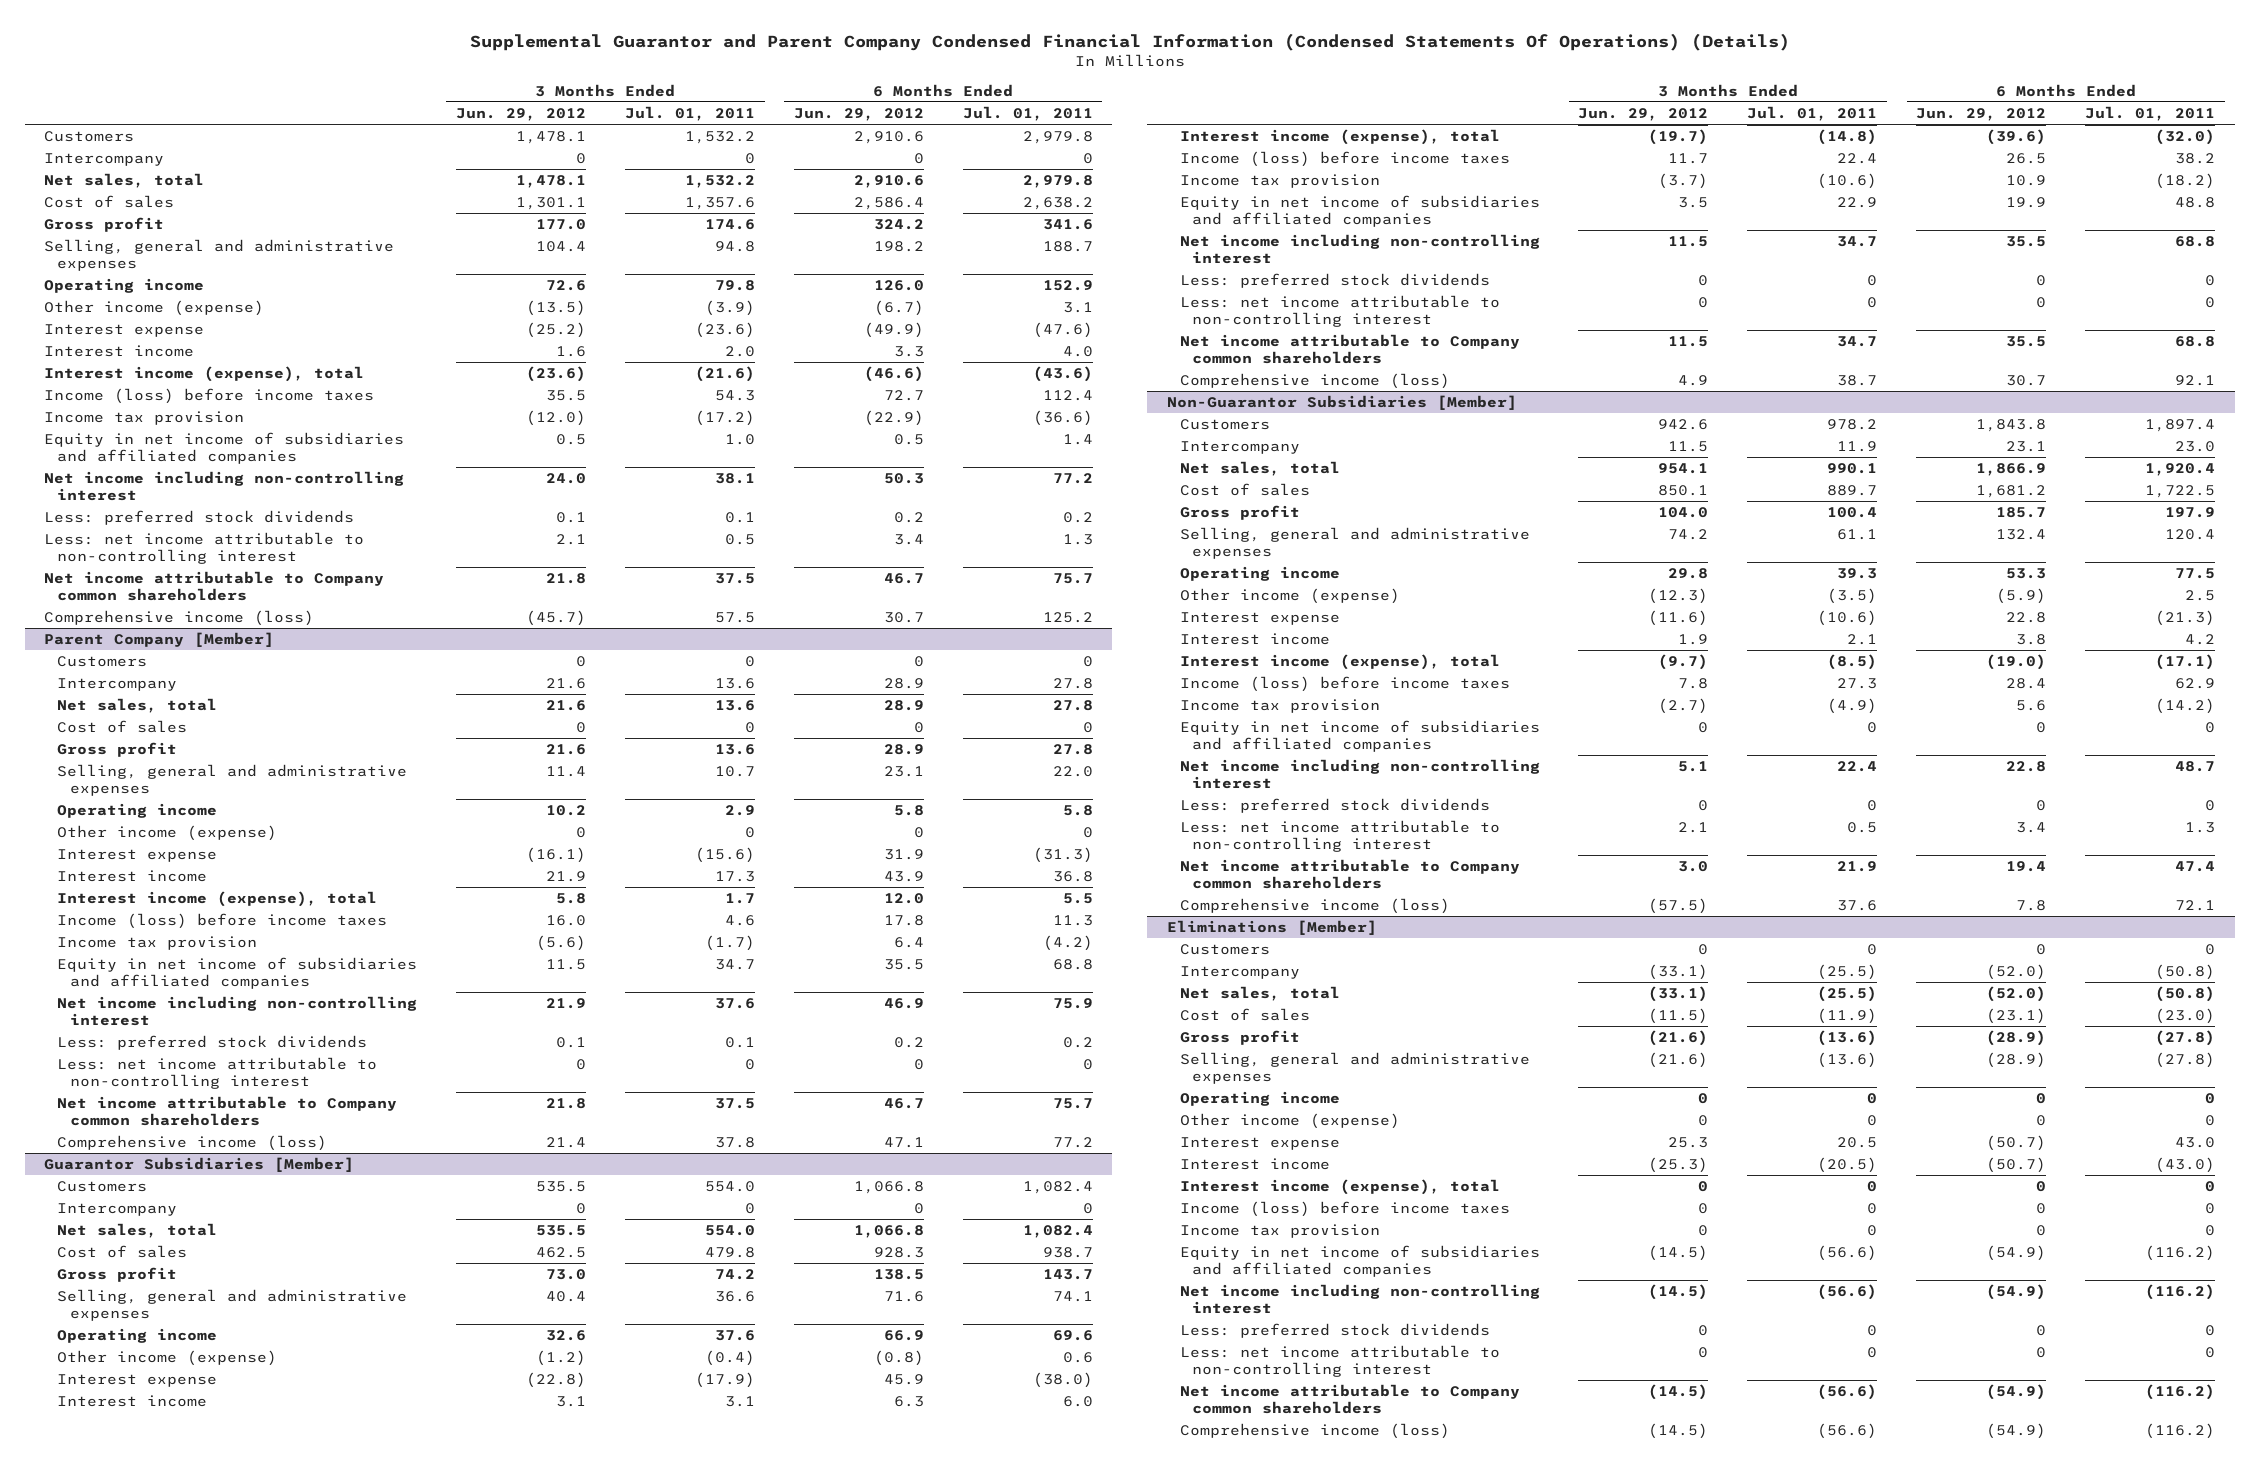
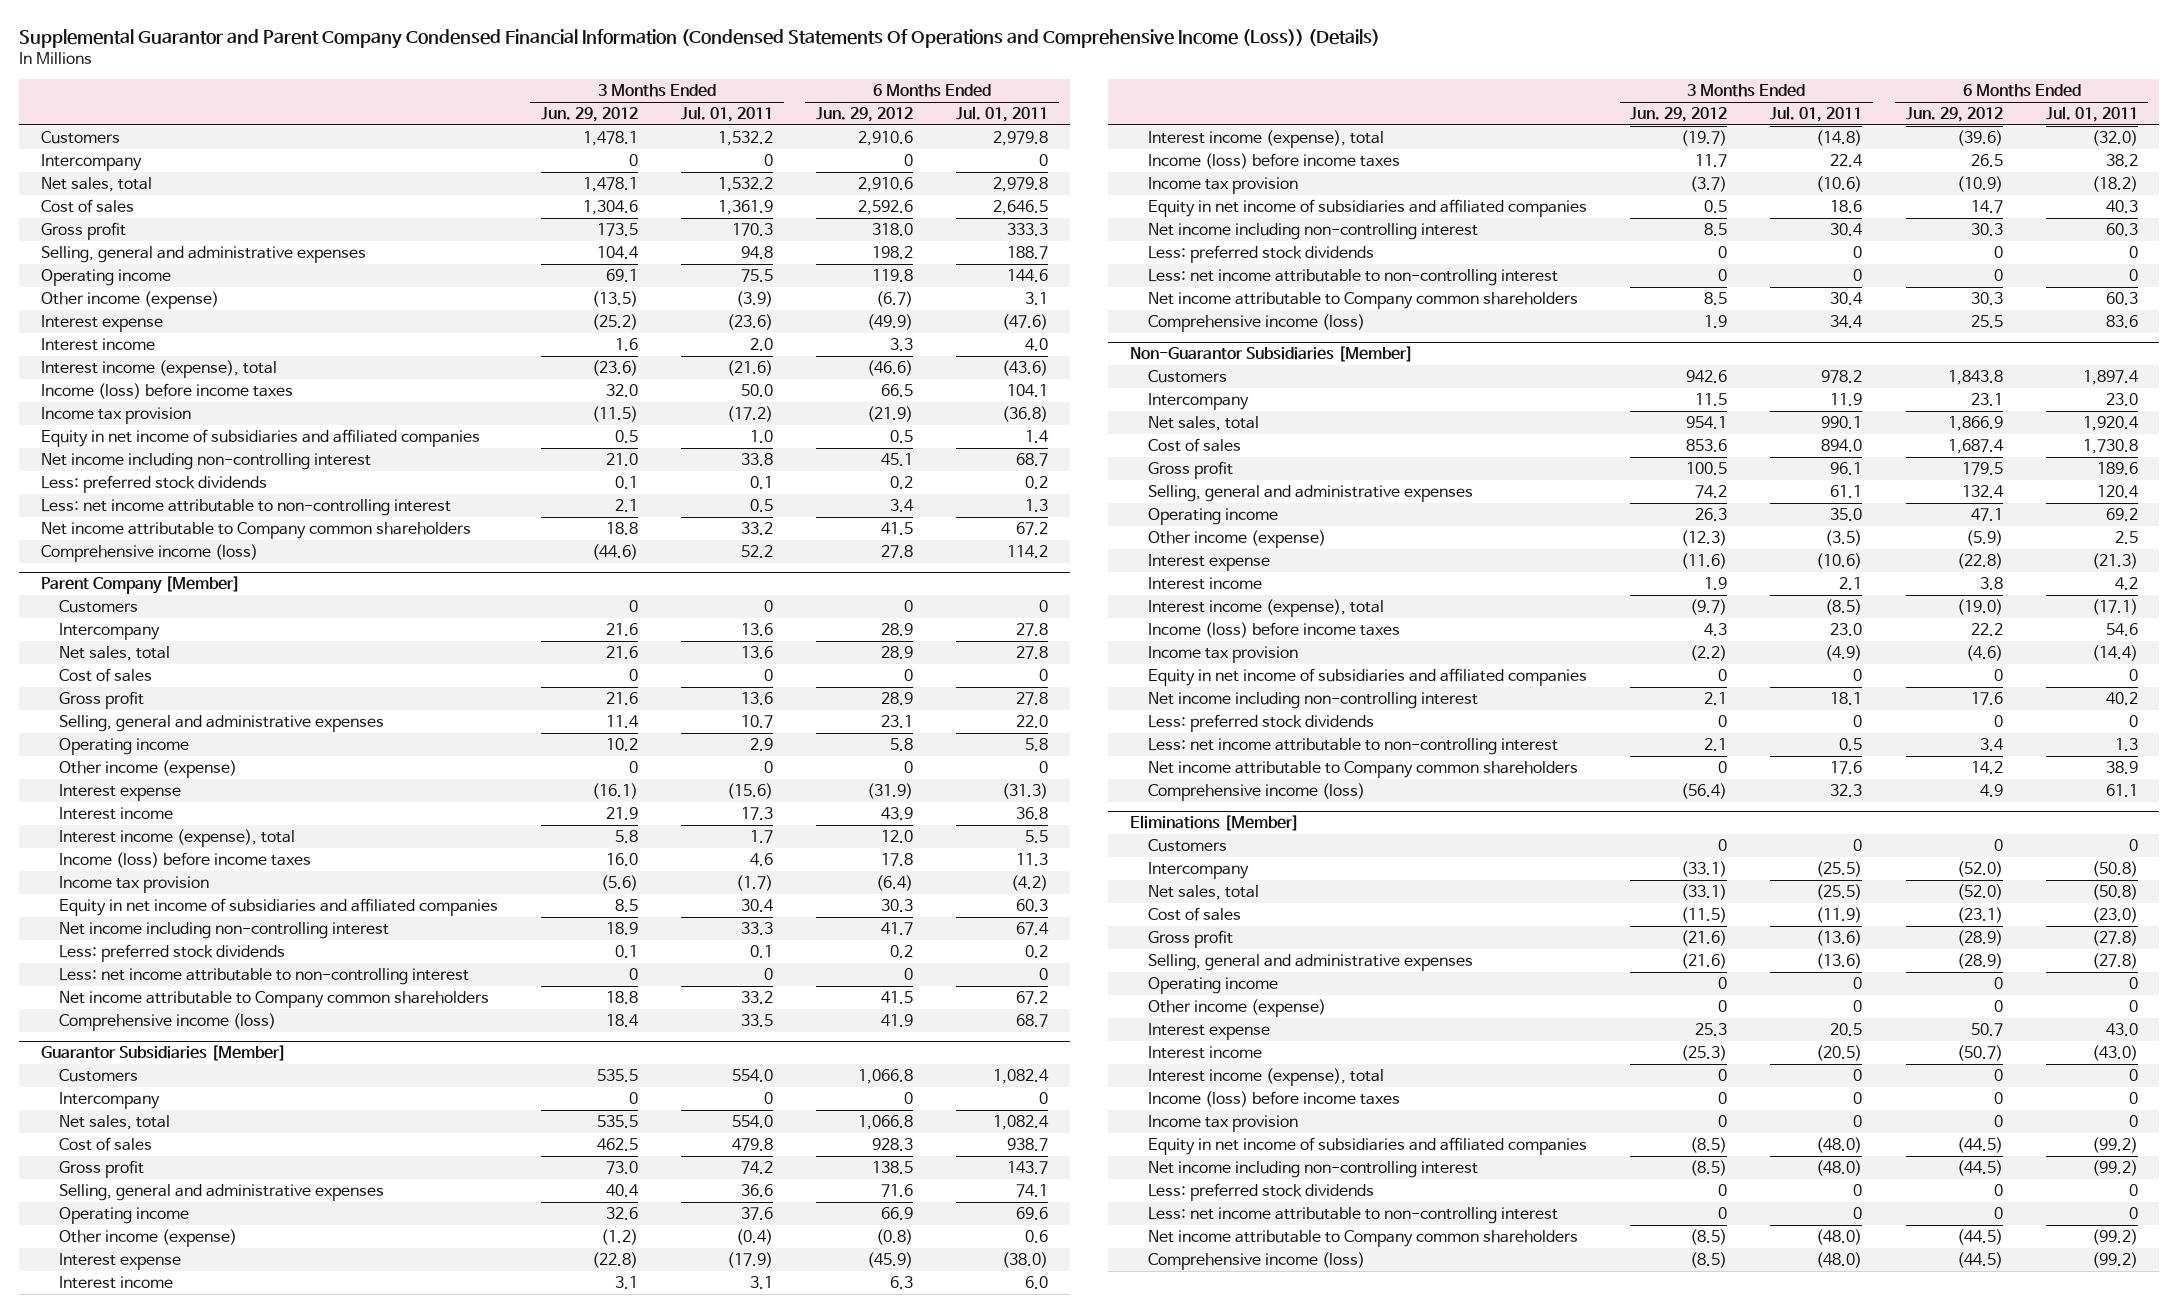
[469,32,1790,51] Supplemental Guarantor and Parent Company Condensed Financial Information (Condensed Statements Of Operations) (Details) -> [19,29,1381,50] Supplemental Guarantor and Parent Company Condensed Financial Information (Condensed Statements Of Operations and Comprehensive Income (Loss)) (Details)
[515,197,586,211] 1,301.1 -> [583,199,639,215] 1,304.6
[684,197,755,211] 1,357.6 -> [718,199,774,215] 1,361.9
[853,197,924,211] 2,586.4 -> [858,199,914,215] 2,592.6
[1022,197,1093,211] 2,638.2 -> [993,199,1049,215] 2,646.5
[535,219,586,231] 177.0 -> [597,222,639,236] 173.5
[704,219,755,231] 174.6 -> [732,222,774,236] 170.3
[873,219,924,231] 324.2 -> [872,222,914,236] 318.0
[1042,219,1093,231] 341.6 -> [1007,222,1049,236] 333.3
[545,280,586,292] 72.6 -> [606,268,639,282] 69.1
[714,280,755,292] 79.8 -> [741,268,774,282] 75.5
[873,280,924,292] 126.0 -> [872,268,914,282] 119.8
[1042,280,1093,292] 152.9 -> [1007,268,1049,282] 144.6
[545,390,586,402] 35.5 -> [606,383,639,397] 32.0
[714,390,755,402] 54.3 -> [741,383,774,397] 50.0
[883,390,924,402] 72.7 -> [881,383,914,397] 66.5
[1042,390,1093,402] 112.4 -> [1007,383,1049,397] 104.1
[525,410,586,427] (12.0) -> [592,405,639,422] (11.5)
[863,410,924,427] (22.9) -> [867,405,914,422] (21.9)
[1032,410,1093,427] (36.6) -> [1002,405,1049,422] (36.8)
[545,473,586,485] 24.0 -> [606,452,639,466] 21.0
[714,473,755,485] 38.1 -> [741,452,774,466] 33.8
[883,473,924,485] 50.3 -> [881,452,914,466] 45.1
[1052,473,1093,485] 77.2 -> [1016,452,1049,466] 68.7
[545,573,586,585] 21.8 -> [606,521,639,535] 18.8
[714,573,755,585] 37.5 -> [741,521,774,535] 33.2
[883,573,924,585] 46.7 -> [881,521,914,535] 41.5
[1052,573,1093,585] 75.7 -> [1016,521,1049,535] 67.2
[525,610,586,627] (45.7) -> [592,543,639,560] (44.6)
[714,612,755,624] 57.5 -> [741,544,774,558] 52.2
[883,612,924,624] 30.7 -> [881,544,914,558] 27.8
[1042,612,1093,624] 125.2 -> [1007,544,1049,558] 114.2
[883,849,924,861] 31.9 -> [867,782,914,799] (31.9)
[893,937,924,949] 6.4 -> [876,874,914,891] (6.4)
[545,959,586,971] 11.5 -> [615,898,639,912] 8.5
[714,959,755,971] 34.7 -> [741,898,775,912] 30.4
[883,959,924,971] 35.5 -> [881,898,914,912] 30.3
[1052,959,1093,971] 68.8 -> [1016,898,1049,912] 60.3
[545,998,586,1010] 21.9 -> [606,921,639,935] 18.9
[714,998,755,1010] 37.6 -> [741,921,774,935] 33.3
[883,998,924,1010] 46.9 -> [881,921,914,935] 41.7
[1052,998,1093,1010] 75.9 -> [1016,921,1050,935] 67.4
[545,1098,586,1110] 21.8 -> [606,990,639,1004] 18.8
[714,1098,755,1110] 37.5 -> [741,990,774,1004] 33.2
[883,1098,924,1110] 46.7 -> [881,990,914,1004] 41.5
[1052,1098,1093,1110] 75.7 -> [1016,990,1049,1004] 67.2
[545,1137,586,1149] 21.4 -> [606,1013,640,1027] 18.4
[714,1137,755,1149] 37.8 -> [741,1013,774,1027] 33.5
[883,1137,924,1149] 47.1 -> [881,1013,914,1027] 41.9
[1052,1137,1093,1149] 77.2 -> [1016,1013,1049,1027] 68.7
[883,1374,924,1386] 45.9 -> [867,1251,914,1268] (45.9)
[2006,175,2047,187] 10.9 -> [1956,175,2003,192] (10.9)
[1678,197,1709,209] 3.5 -> [1704,199,1728,213] 0.5
[1837,197,1878,209] 22.9 -> [1830,199,1863,213] 18.6
[2006,197,2047,209] 19.9 -> [1970,199,2003,213] 14.7
[2175,197,2216,209] 48.8 -> [2105,199,2138,213] 40.3
[1668,236,1709,248] 11.5 -> [1704,222,1728,236] 8.5
[1837,236,1878,248] 34.7 -> [1830,222,1864,236] 30.4
[2006,236,2047,248] 35.5 -> [1970,222,2003,236] 30.3
[2175,236,2216,248] 68.8 -> [2105,222,2138,236] 60.3
[1668,336,1709,348] 11.5 -> [1704,291,1728,305] 8.5
[1837,336,1878,348] 34.7 -> [1830,291,1864,305] 30.4
[2006,336,2047,348] 35.5 -> [1970,291,2003,305] 30.3
[2175,336,2216,348] 68.8 -> [2105,291,2138,305] 60.3
[1678,375,1709,387] 4.9 -> [1704,314,1728,328] 1.9
[1837,375,1878,387] 38.7 -> [1830,314,1864,328] 34.4
[2006,375,2047,387] 30.7 -> [1970,314,2003,328] 25.5
[2175,375,2216,387] 92.1 -> [2105,314,2138,328] 83.6
[1658,485,1709,497] 850.1 -> [1686,438,1728,452] 853.6
[1827,485,1878,497] 889.7 -> [1821,438,1863,452] 894.0
[1976,485,2047,499] 1,681.2 -> [1947,438,2004,454] 1,687.4
[2145,485,2216,499] 1,722.5 -> [2082,438,2138,454] 1,730.8
[1658,507,1709,519] 104.0 -> [1686,461,1728,475] 100.5
[1827,507,1878,519] 100.4 -> [1830,461,1863,475] 96.1
[1996,507,2047,519] 185.7 -> [1961,461,2003,475] 179.5
[2165,507,2216,519] 197.9 -> [2096,461,2138,475] 189.6
[1668,568,1709,580] 29.8 -> [1695,507,1728,521] 26.3
[1837,568,1878,580] 39.3 -> [1830,507,1863,521] 35.0
[2006,568,2047,580] 53.3 -> [1970,507,2003,521] 47.1
[2175,568,2216,580] 77.5 -> [2105,507,2138,521] 69.2
[2006,612,2047,624] 22.8 -> [1956,552,2003,569] (22.8)
[1678,678,1709,690] 7.8 -> [1704,622,1728,636] 4.3
[1837,678,1878,690] 27.3 -> [1830,622,1863,636] 23.0
[2006,678,2047,690] 28.4 -> [1970,622,2003,636] 22.2
[2175,678,2216,690] 62.9 -> [2105,622,2138,636] 54.6
[1658,698,1709,715] (2.7) -> [1690,644,1728,661] (2.2)
[2016,700,2047,712] 5.6 -> [1965,644,2003,661] (4.6)
[2155,698,2216,715] (14.2) -> [2091,644,2138,661] (14.4)
[1678,761,1709,773] 5.1 -> [1704,691,1728,705] 2.1
[1837,761,1878,773] 22.4 -> [1830,691,1863,705] 18.1
[2006,761,2047,773] 22.8 -> [1970,691,2003,705] 17.6
[2175,761,2216,773] 48.7 -> [2105,691,2138,705] 40.2
[1678,861,1709,873] 3.0 -> [1718,760,1728,773] 0
[1837,861,1878,873] 21.9 -> [1830,760,1863,774] 17.6
[2006,861,2047,873] 19.4 -> [1970,760,2003,774] 14.2
[2175,861,2216,873] 47.4 -> [2105,760,2138,774] 38.9
[1648,898,1709,915] (57.5) -> [1681,782,1728,799] (56.4)
[1837,900,1878,912] 37.6 -> [1830,783,1863,797] 32.3
[2016,900,2047,912] 7.8 -> [1979,783,2003,797] 4.9
[2175,900,2216,912] 72.1 -> [2105,783,2138,797] 61.1
[1986,1135,2047,1152] (50.7) -> [1970,1022,2003,1036] 50.7
[1648,1245,1709,1262] (14.5) -> [1690,1136,1728,1153] (8.5)
[1817,1245,1878,1262] (56.6) -> [1816,1136,1863,1153] (48.0)
[1986,1245,2047,1262] (54.9) -> [1956,1136,2003,1153] (44.5)
[2145,1245,2216,1262] (116.2) -> [2091,1136,2138,1153] (99.2)
[1648,1284,1709,1301] (14.5) -> [1690,1159,1728,1176] (8.5)
[1817,1284,1878,1301] (56.6) -> [1816,1159,1863,1176] (48.0)
[1986,1284,2047,1301] (54.9) -> [1956,1159,2003,1176] (44.5)
[2145,1284,2216,1301] (116.2) -> [2091,1159,2138,1176] (99.2)
[1648,1384,1709,1401] (14.5) -> [1690,1228,1728,1245] (8.5)
[1817,1384,1878,1401] (56.6) -> [1816,1228,1863,1245] (48.0)
[1986,1384,2047,1401] (54.9) -> [1956,1228,2003,1245] (44.5)
[2145,1384,2216,1401] (116.2) -> [2091,1228,2138,1245] (99.2)
[1648,1423,1709,1440] (14.5) -> [1690,1251,1728,1268] (8.5)
[1817,1423,1878,1440] (56.6) -> [1816,1251,1863,1268] (48.0)
[1986,1423,2047,1440] (54.9) -> [1956,1251,2003,1268] (44.5)
[2145,1423,2216,1440] (116.2) -> [2091,1251,2138,1268] (99.2)

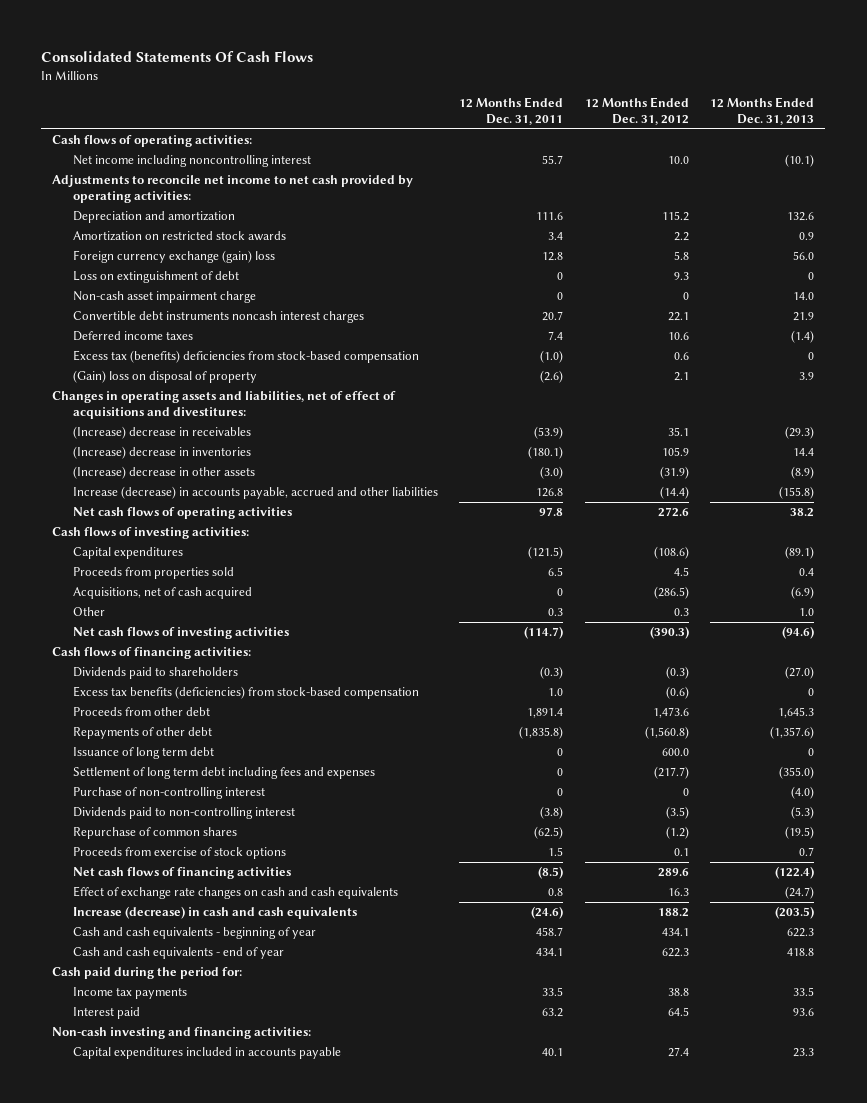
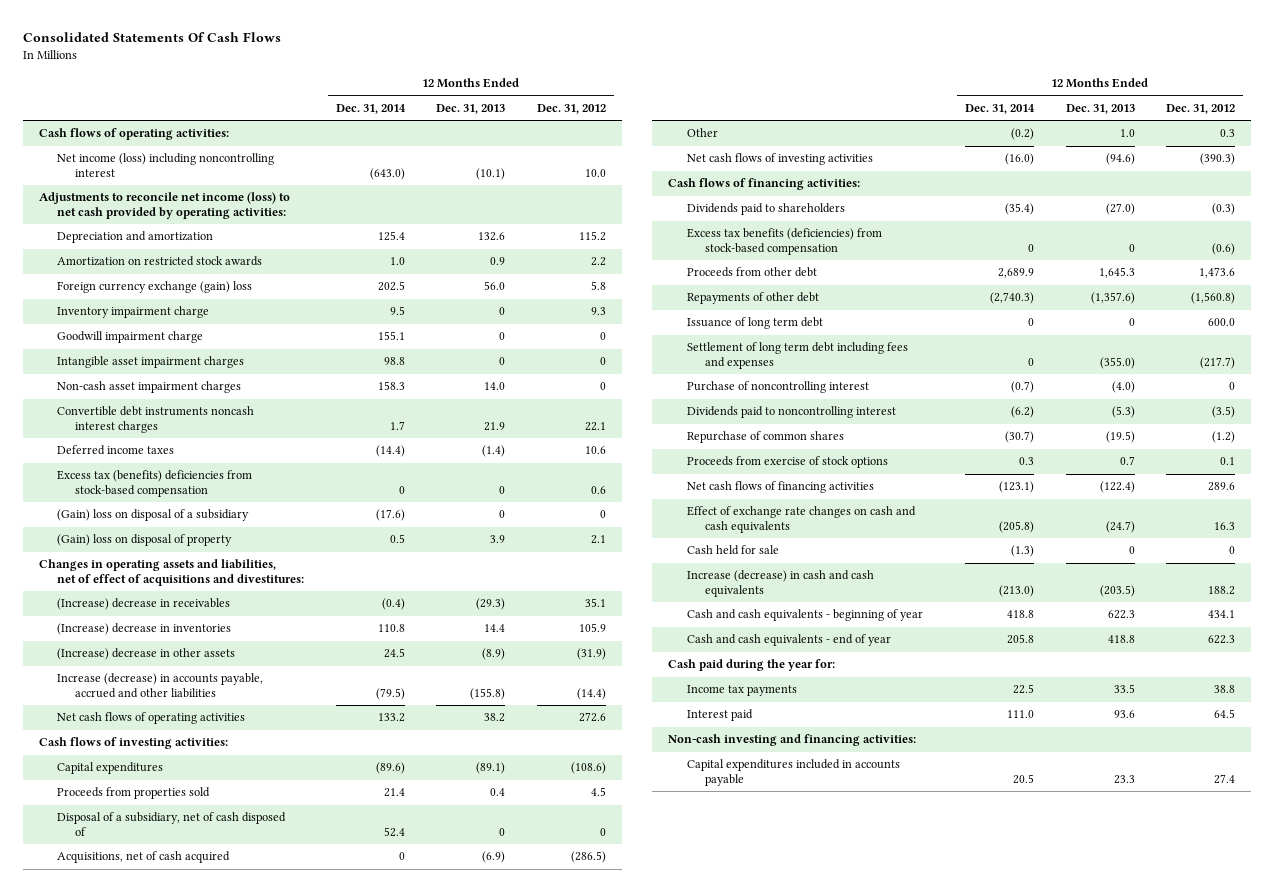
[459,97,564,126] 12 Months Ended Dec. 31, 2011 -> none
none -> [335,103,406,114] Dec. 31, 2014
[73,155,312,168] Net income including noncontrolling interest -> [57,153,275,178] Net income (loss) including noncontrolling interest
[52,175,414,204] Adjustments to reconcile net income to net cash provided by operating activities: -> [38,192,290,220] Adjustments to reconcile net income (loss) to net cash provided by operating activities:
[73,271,240,284] Loss on extinguishment of debt -> none
none -> [57,306,210,319] Inventory impairment charge
none -> [57,331,204,344] Goodwill impairment charge
none -> [57,356,245,369] Intangible asset impairment charges
[73,291,257,304] Non-cash asset impairment charge -> [57,381,242,394] Non-cash asset impairment charges
none -> [57,509,250,522] (Gain) loss on disposal of a subsidiary
none -> [57,812,287,837] Disposal of a subsidiary, net of cash disposed of
[73,787,266,800] Purchase of non-controlling interest -> [686,381,869,394] Purchase of noncontrolling interest
[73,807,296,820] Dividends paid to non-controlling interest -> [686,406,896,419] Dividends paid to noncontrolling interest
none -> [686,545,779,556] Cash held for sale
[52,967,243,980] Cash paid during the period for: -> [668,659,836,672] Cash paid during the year for:

